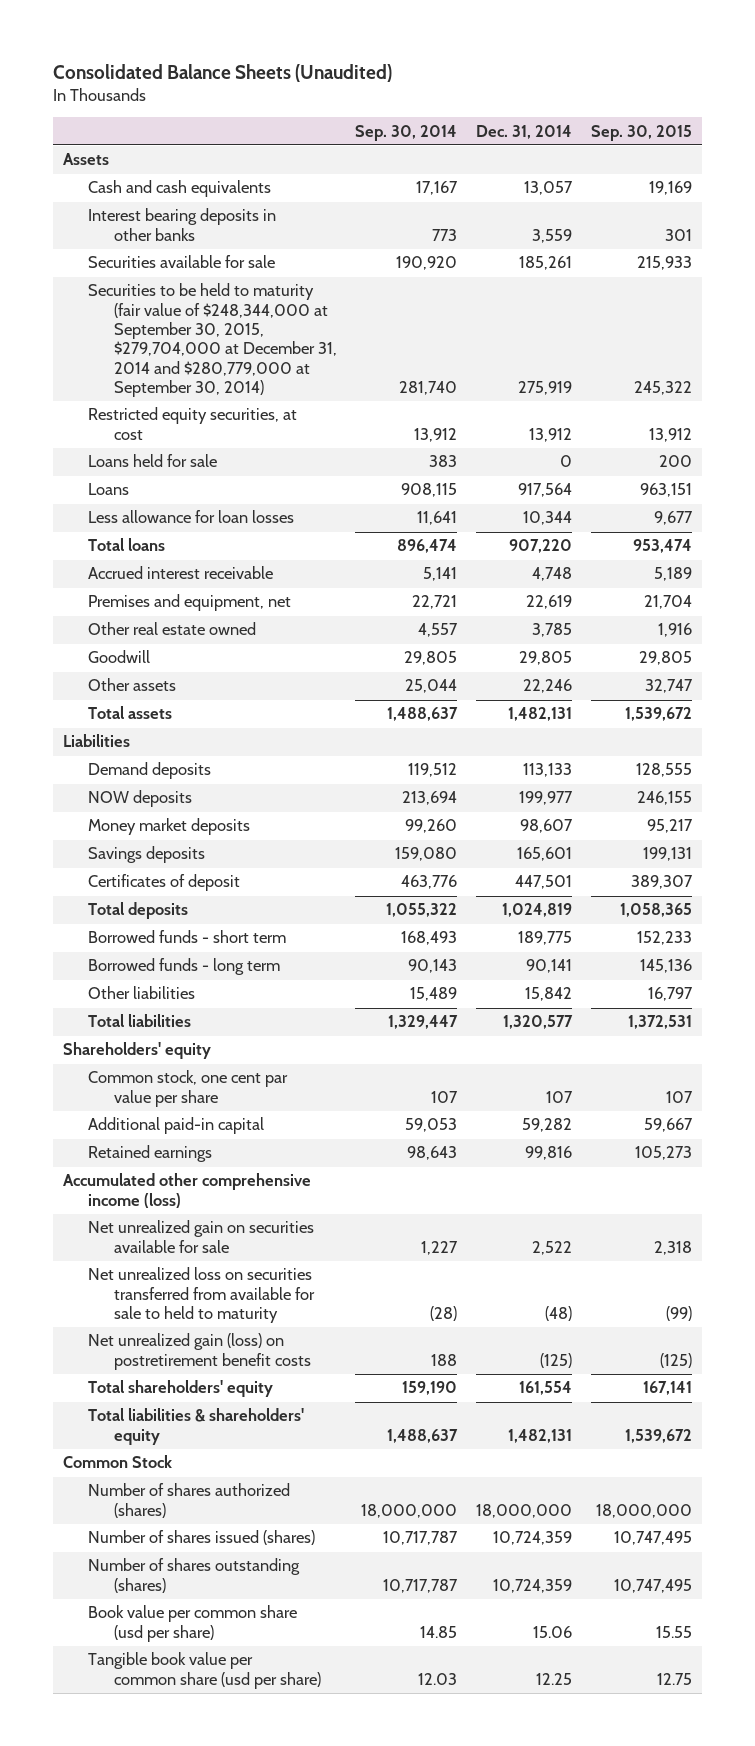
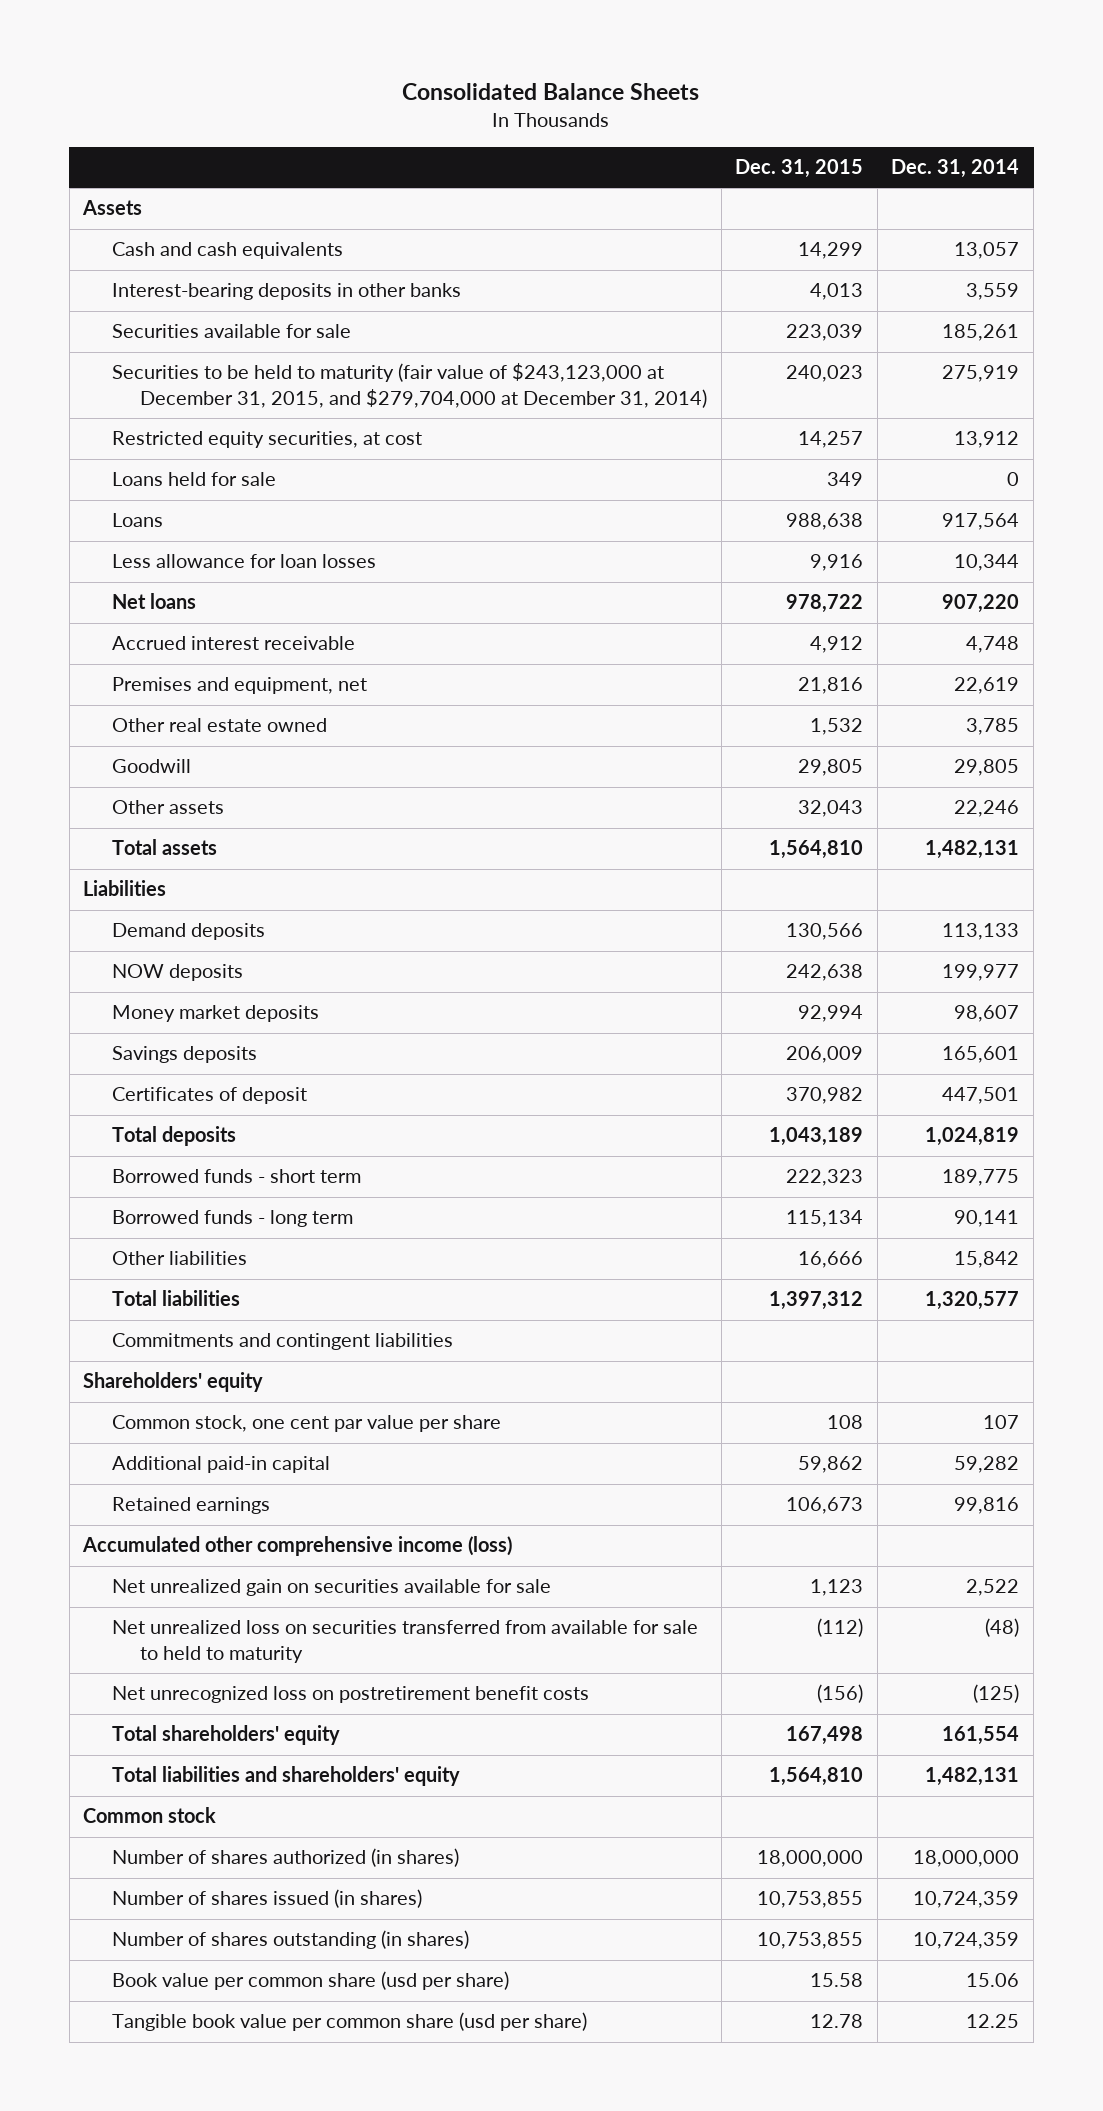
[53,63,393,82] Consolidated Balance Sheets (Unaudited) -> [402,82,700,100] Consolidated Balance Sheets
[355,124,458,141] Sep. 30, 2014 -> none
[591,124,693,141] Sep. 30, 2015 -> none
none -> [735,159,864,179] Dec. 31, 2015
[88,208,277,241] Interest bearing deposits in other banks -> [111,283,461,301] Interest-bearing deposits in other banks
[88,283,337,398] Securities to be held to maturity (fair value of $248,344,000 at September 30, 2015, $279,704,000 at December 31, 2014 and $280,779,000 at September 30, 2014) -> [111,363,708,409] Securities to be held to maturity (fair value of $243,123,000 at December 31, 2015, and $279,704,000 at December 31, 2014)
[88,538,166,552] Total loans -> [111,593,196,610] Net loans
none -> [111,1333,453,1351] Commitments and contingent liabilities
[88,1333,311,1370] Net unrealized gain (loss) on postretirement benefit costs -> [111,1686,589,1704] Net unrecognized loss on postretirement benefit costs
[88,1408,305,1445] Total liabilities & shareholders' equity -> [111,1766,460,1787] Total liabilities and shareholders' equity
[62,1455,172,1469] Common Stock -> [83,1807,217,1824] Common stock
[88,1483,291,1518] Number of shares authorized (shares) -> [111,1848,459,1868] Number of shares authorized (in shares)
[88,1530,316,1546] Number of shares issued (shares) -> [111,1889,422,1909] Number of shares issued (in shares)
[88,1558,301,1593] Number of shares outstanding (shares) -> [111,1930,469,1950] Number of shares outstanding (in shares)

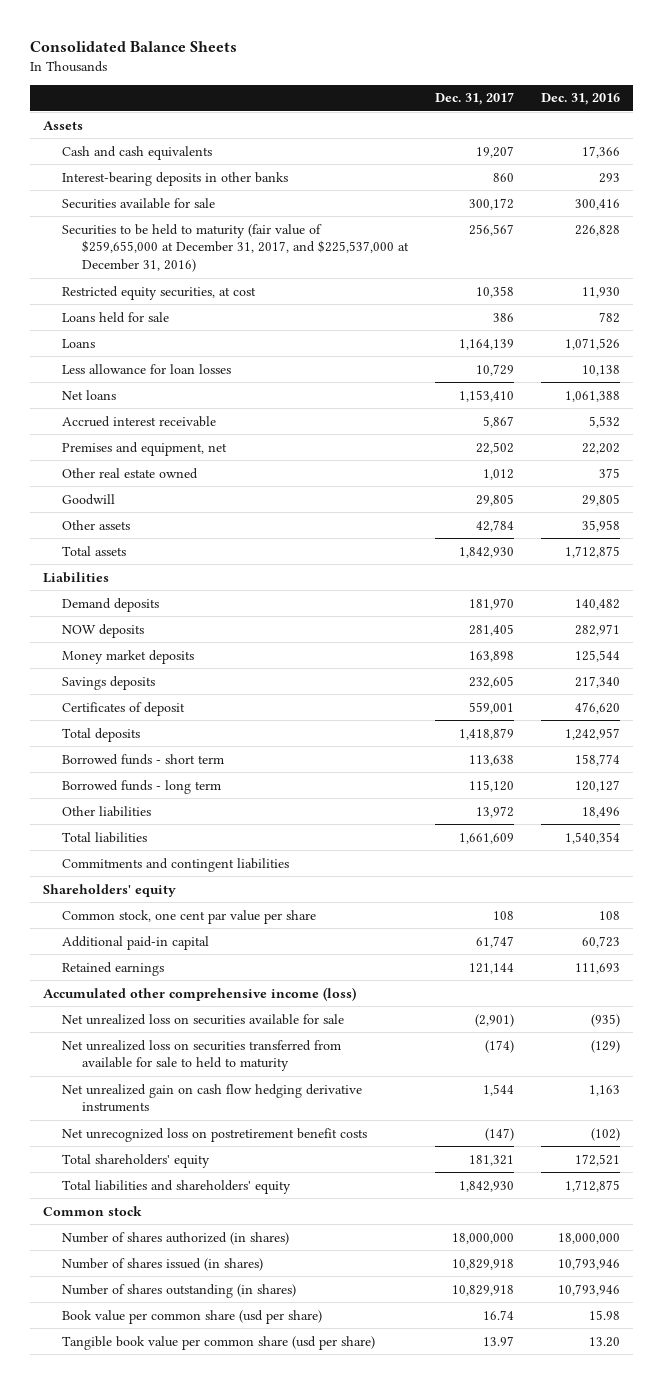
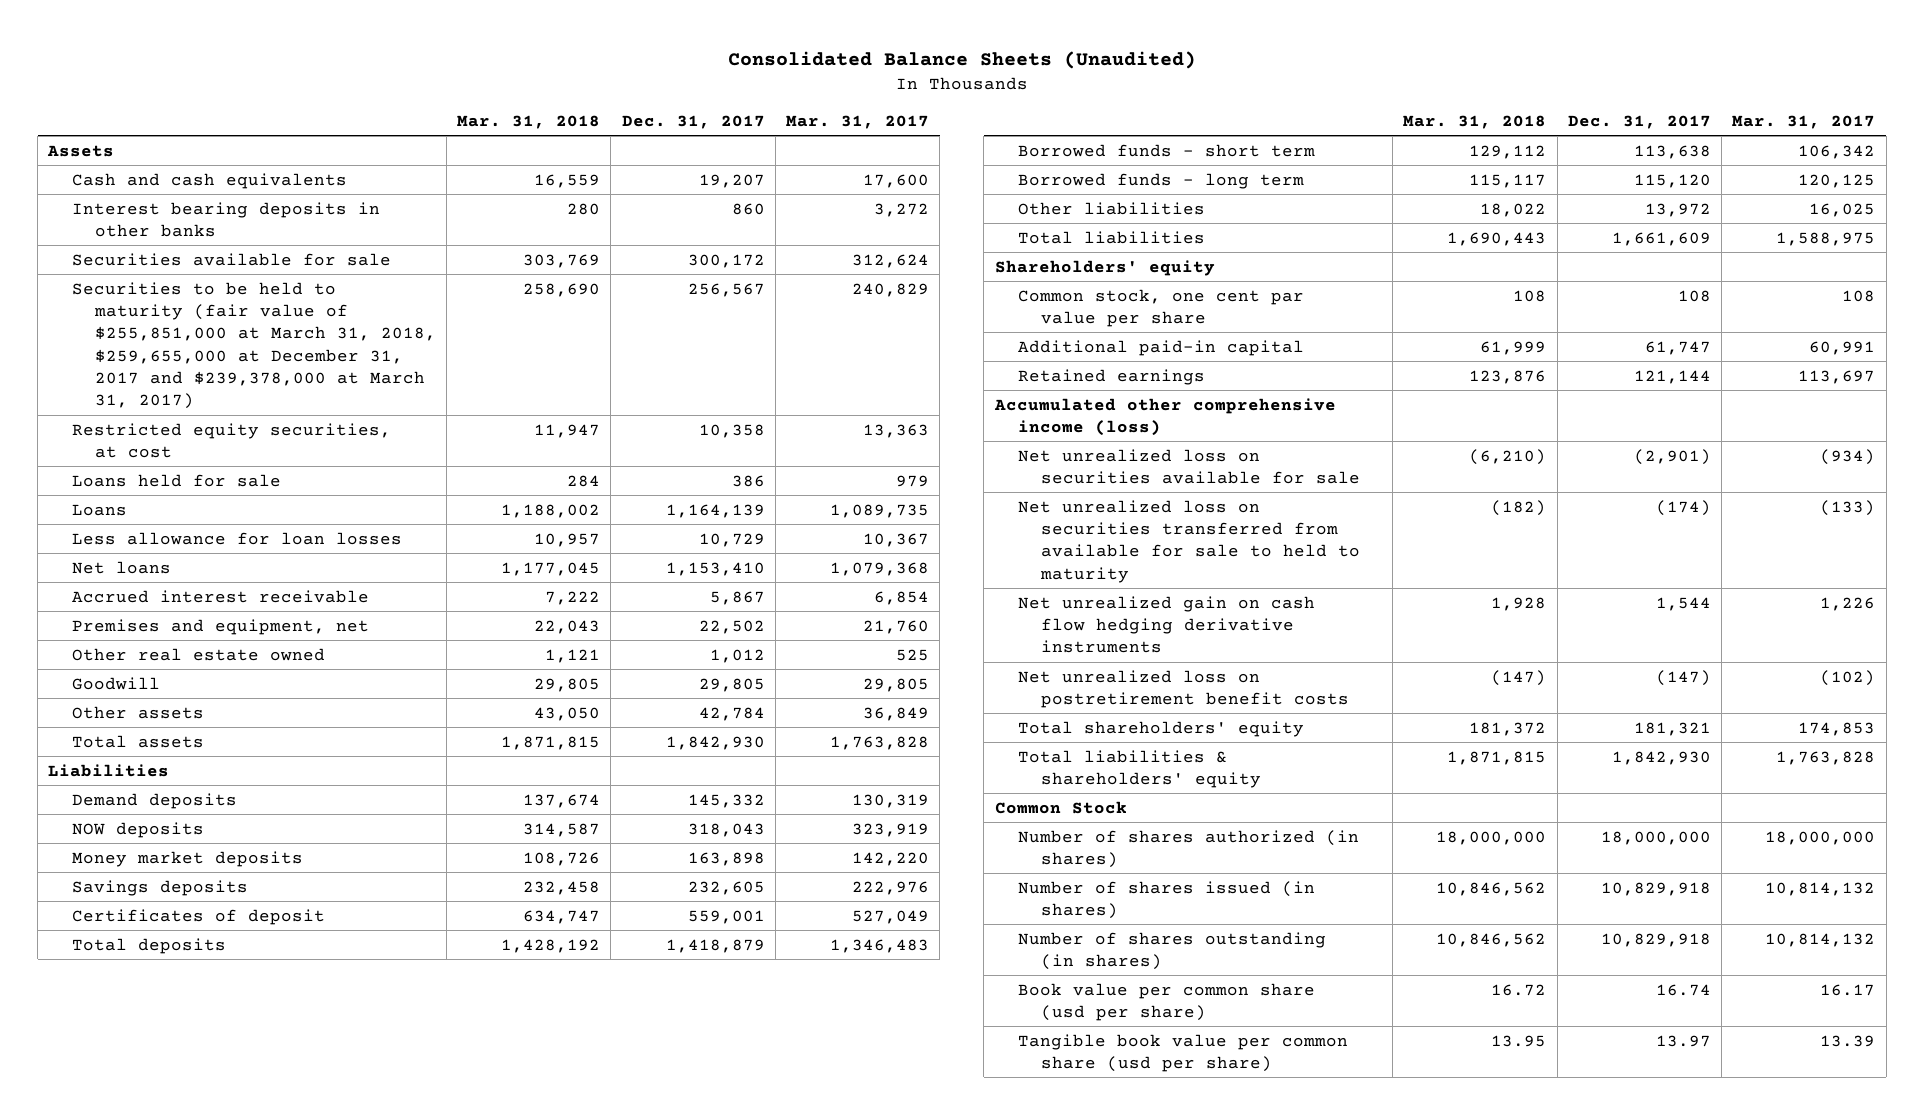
[29,40,237,52] Consolidated Balance Sheets -> [727,51,1196,70] Consolidated Balance Sheets (Unaudited)
[540,93,620,106] Dec. 31, 2016 -> none
none -> [457,114,601,129] Mar. 31, 2018
none -> [786,114,930,129] Mar. 31, 2017
[62,171,289,186] Interest-bearing deposits in other banks -> [71,201,380,238] Interest bearing deposits in other banks
[62,223,409,273] Securities to be held to maturity (fair value of $259,655,000 at December 31, 2017, and $225,537,000 at December 31, 2016) -> [71,281,436,410] Securities to be held to maturity (fair value of $255,851,000 at March 31, 2018, $259,655,000 at December 31, 2017 and $239,378,000 at March 31, 2017)
[468,597,514,610] 181,970 -> [687,793,765,808] 145,332
[468,623,514,636] 281,405 -> [687,822,765,837] 318,043
[62,857,290,872] Commitments and contingent liabilities -> none
[62,1127,368,1142] Net unrecognized loss on postretirement benefit costs -> [1017,669,1349,709] Net unrealized loss on postretirement benefit costs
[62,1179,292,1194] Total liabilities and shareholders' equity -> [1017,749,1261,789] Total liabilities & shareholders' equity
[43,1205,143,1216] Common stock -> [994,800,1127,814] Common Stock

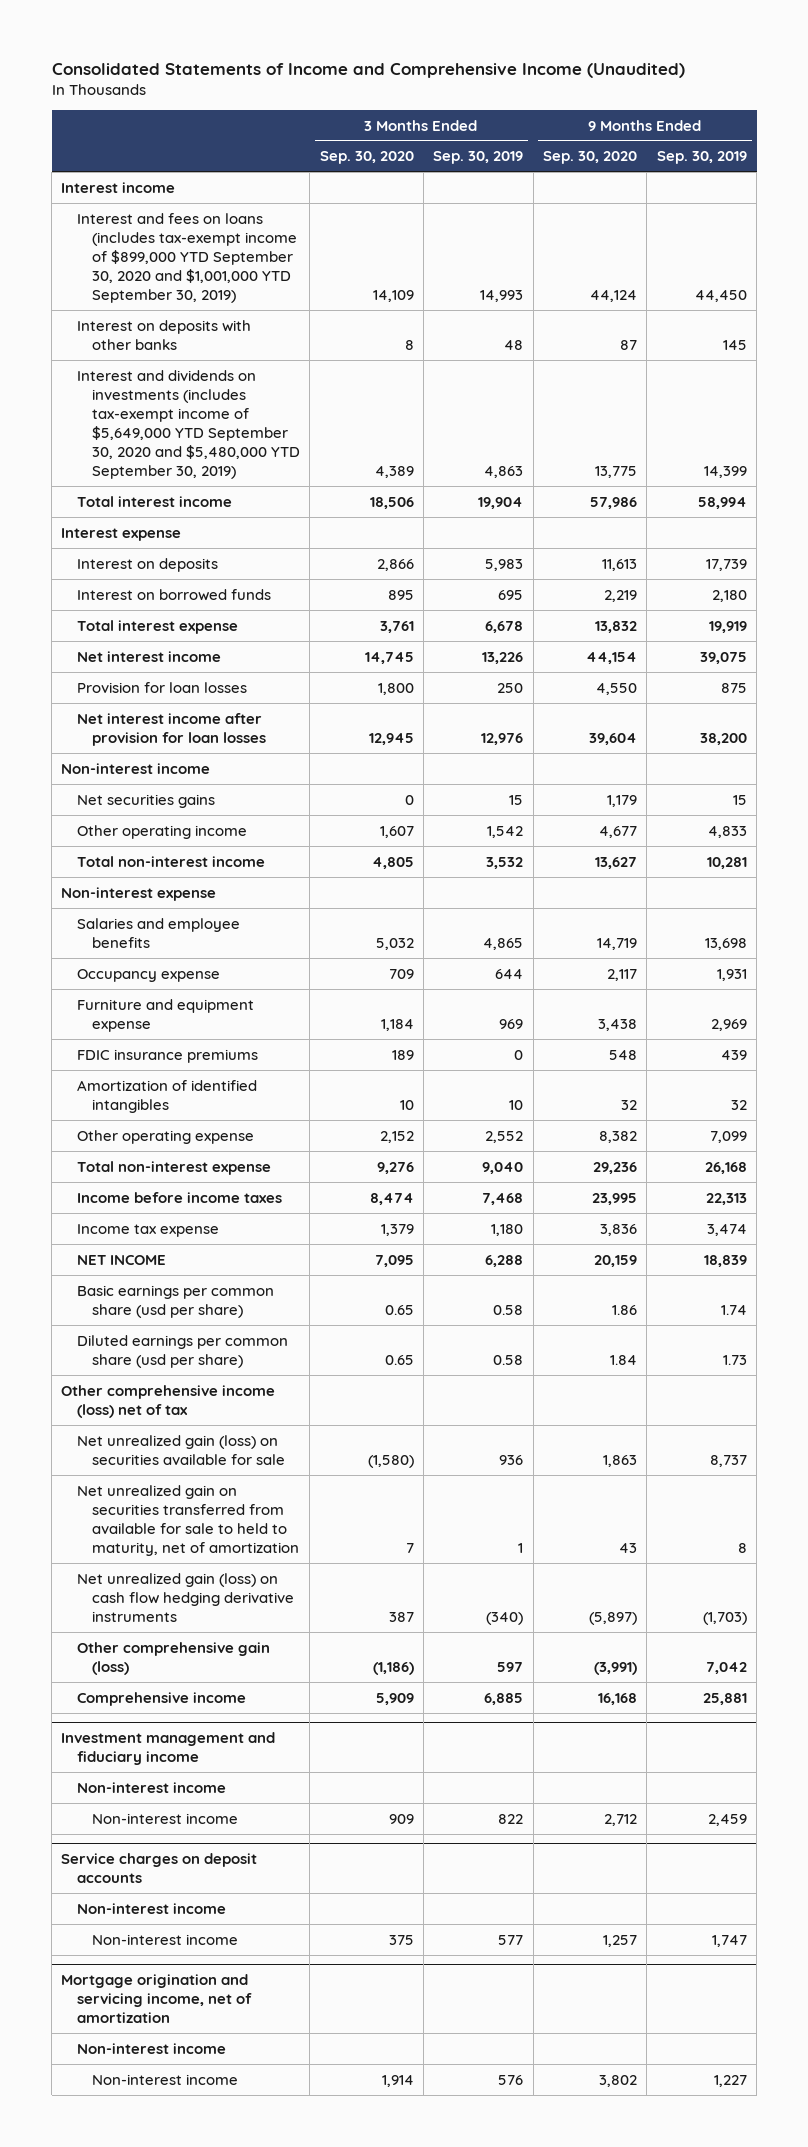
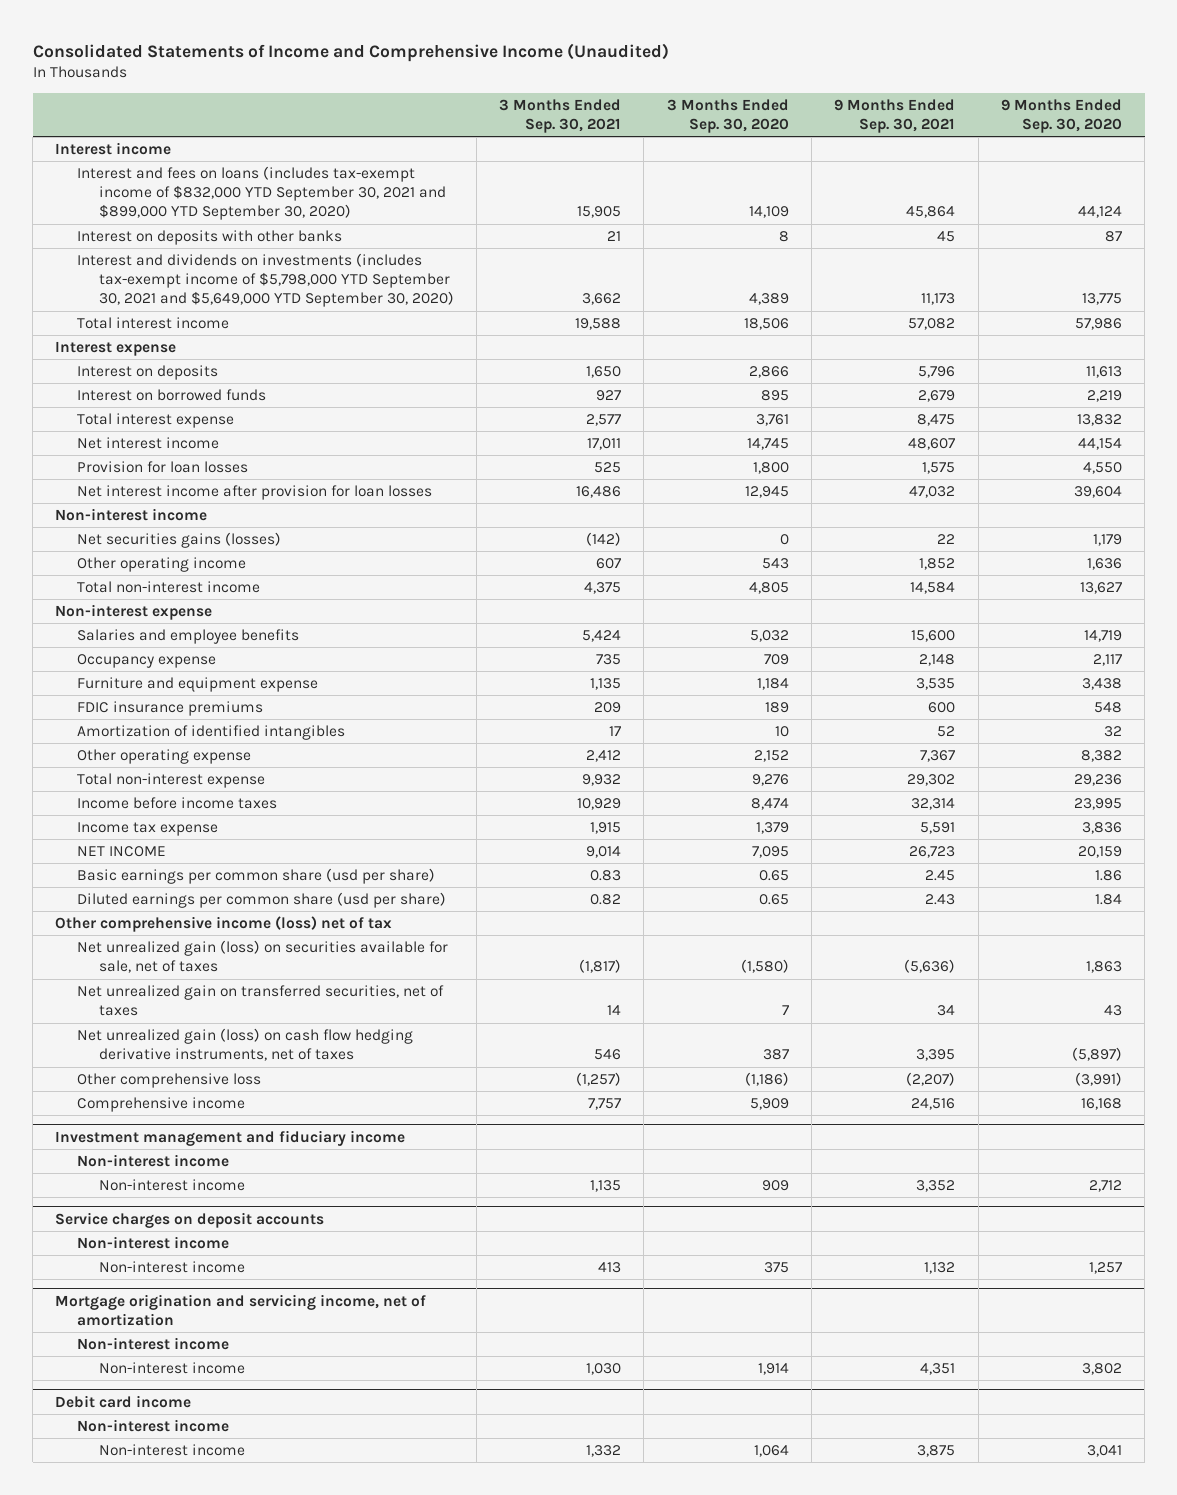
[433,151,524,165] Sep. 30, 2019 -> none
[656,151,747,165] Sep. 30, 2019 -> none
none -> [499,98,622,134] 3 Months Ended Sep. 30, 2021
none -> [834,98,956,134] 9 Months Ended Sep. 30, 2021
[76,212,297,304] Interest and fees on loans (includes tax-exempt income of $899,000 YTD September 30, 2020 and $1,001,000 YTD September 30, 2019) -> [77,166,446,221] Interest and fees on loans (includes tax-exempt income of $832,000 YTD September 30, 2021 and $899,000 YTD September 30, 2020)
[76,369,300,480] Interest and dividends on investments (includes tax-exempt income of $5,649,000 YTD September 30, 2020 and $5,480,000 YTD September 30, 2019) -> [77,253,454,308] Interest and dividends on investments (includes tax-exempt income of $5,798,000 YTD September 30, 2021 and $5,649,000 YTD September 30, 2020)
[76,793,215,808] Net securities gains -> [77,532,282,549] Net securities gains (losses)
[379,825,414,838] 1,607 -> [761,558,789,570] 543
[598,825,637,838] 4,677 -> [1086,558,1122,571] 1,636
[76,1434,285,1465] Net unrealized gain (loss) on securities available for sale -> [77,940,449,974] Net unrealized gain (loss) on securities available for sale, net of taxes
[76,1484,299,1557] Net unrealized gain on securities transferred from available for sale to held to maturity, net of amortization -> [77,985,445,1017] Net unrealized gain on transferred securities, net of taxes
[76,1572,294,1622] Net unrealized gain (loss) on cash flow hedging derivative instruments -> [77,1028,414,1062] Net unrealized gain (loss) on cash flow hedging derivative instruments, net of taxes
[76,1641,270,1675] Other comprehensive gain (loss) -> [77,1073,262,1089] Other comprehensive loss
none -> [55,1394,192,1408] Debit card income
none -> [77,1419,230,1433] Non-interest income
none -> [98,1444,245,1457] Non-interest income

